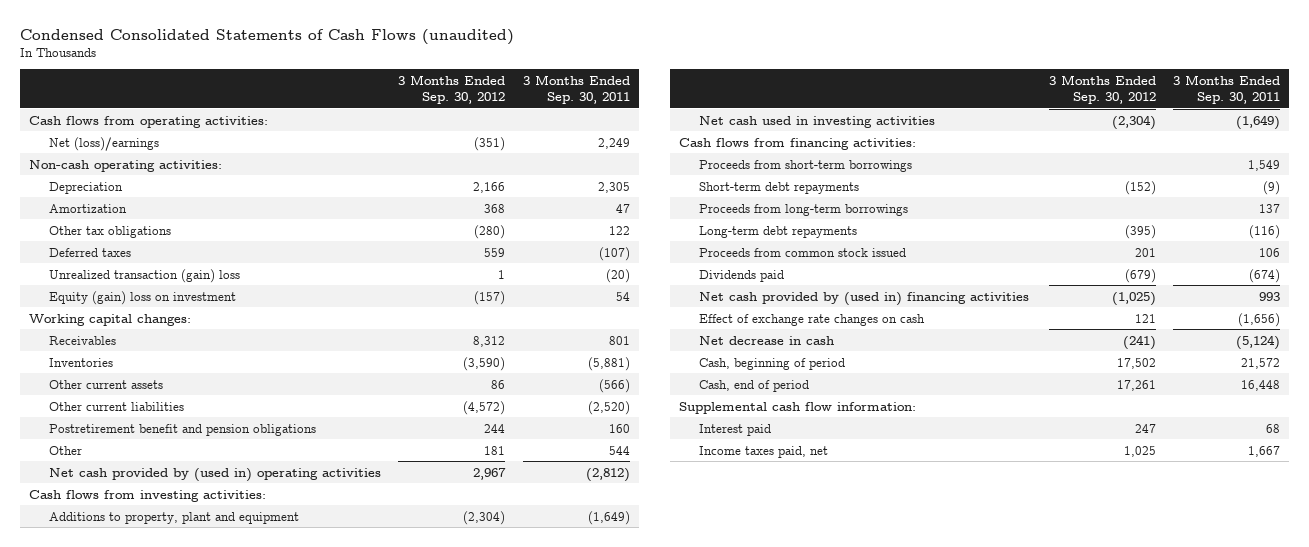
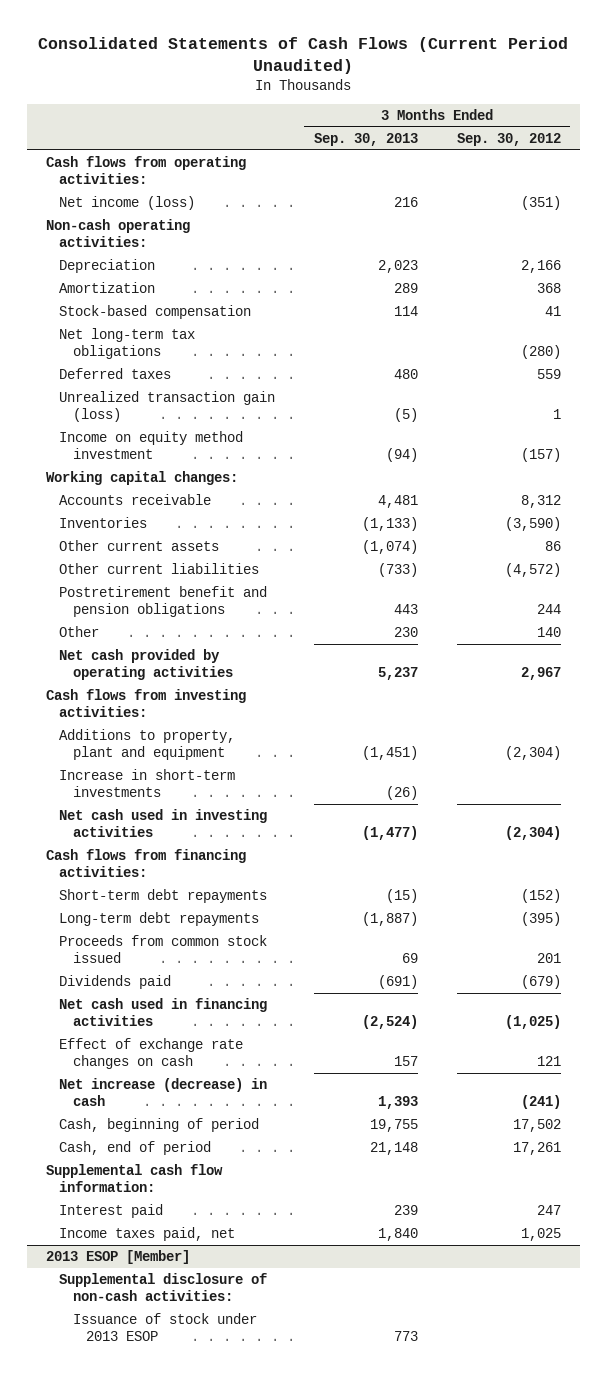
[20,28,515,45] Condensed Consolidated Statements of Cash Flows (unaudited) -> [38,36,569,74] Consolidated Statements of Cash Flows (Current Period Unaudited)
[523,74,631,105] 3 Months Ended Sep. 30, 2011 -> none
none -> [313,133,418,147] Sep. 30, 2013
[48,136,159,151] Net (loss)/earnings -> [59,196,196,211] Net income (loss)
none -> [59,305,252,320] Stock-based compensation
[48,225,171,238] Other tax obligations -> [59,328,196,359] Net long-term tax obligations
[48,268,240,283] Unrealized transaction (gain) loss -> [59,391,276,422] Unrealized transaction gain (loss)
[48,290,236,305] Equity (gain) loss on investment -> [59,431,244,459] Income on equity method investment
[48,335,116,345] Receivables -> [59,494,212,506] Accounts receivable
[484,445,506,455] 181 -> [536,627,561,638] 140
[48,467,381,482] Net cash provided by (used in) operating activities -> [59,649,233,680] Net cash provided by operating activities
none -> [59,769,236,797] Increase in short-term investments
[699,159,913,172] Proceeds from short-term borrowings -> none
[699,203,909,216] Proceeds from long-term borrowings -> none
[699,291,1030,306] Net cash provided by (used in) financing activities -> [59,998,268,1026] Net cash used in financing activities
[699,335,835,345] Net decrease in cash -> [59,1078,268,1106] Net increase (decrease) in cash
none -> [46,1250,191,1265] 2013 ESOP [Member]
none -> [59,1273,268,1301] Supplemental disclosure of non-cash activities:
none -> [72,1313,257,1341] Issuance of stock under 2013 ESOP

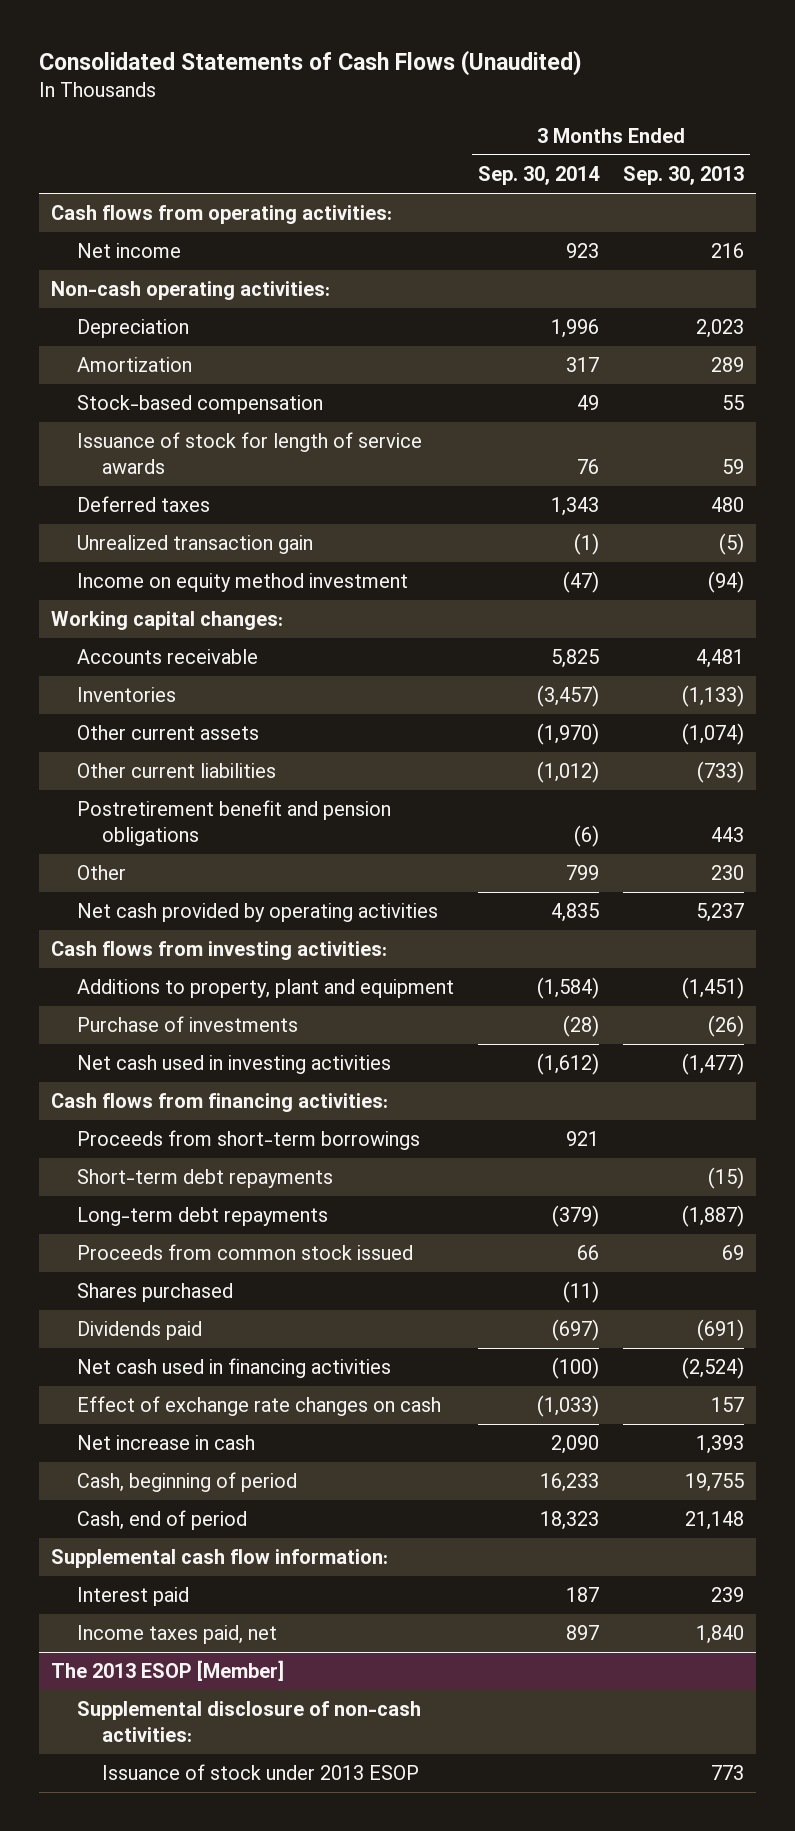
[38,36,569,74] Consolidated Statements of Cash Flows (Current Period Unaudited) -> [39,49,583,76] Consolidated Statements of Cash Flows (Unaudited)
[456,133,561,147] Sep. 30, 2012 -> none
none -> [477,166,600,186] Sep. 30, 2014
[59,196,196,211] Net income (loss) -> [76,243,181,259] Net income
[59,328,196,359] Net long-term tax obligations -> none
[393,306,418,317] 114 -> [721,395,744,411] 55
none -> [76,432,422,474] Issuance of stock for length of service awards
[59,391,276,422] Unrealized transaction gain (loss) -> [76,535,313,555] Unrealized transaction gain
[59,769,236,797] Increase in short-term investments -> none
none -> [76,1016,298,1033] Purchase of investments
none -> [76,1130,420,1151] Proceeds from short-term borrowings
none -> [76,1283,233,1303] Shares purchased
[59,1078,268,1106] Net increase (decrease) in cash -> [76,1435,255,1451] Net increase in cash
[46,1250,191,1265] 2013 ESOP [Member] -> [51,1660,285,1682] The 2013 ESOP [Member]

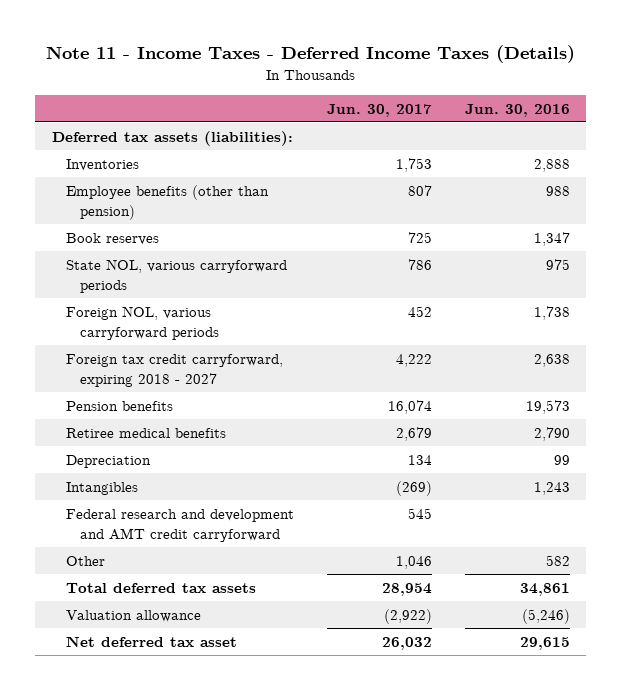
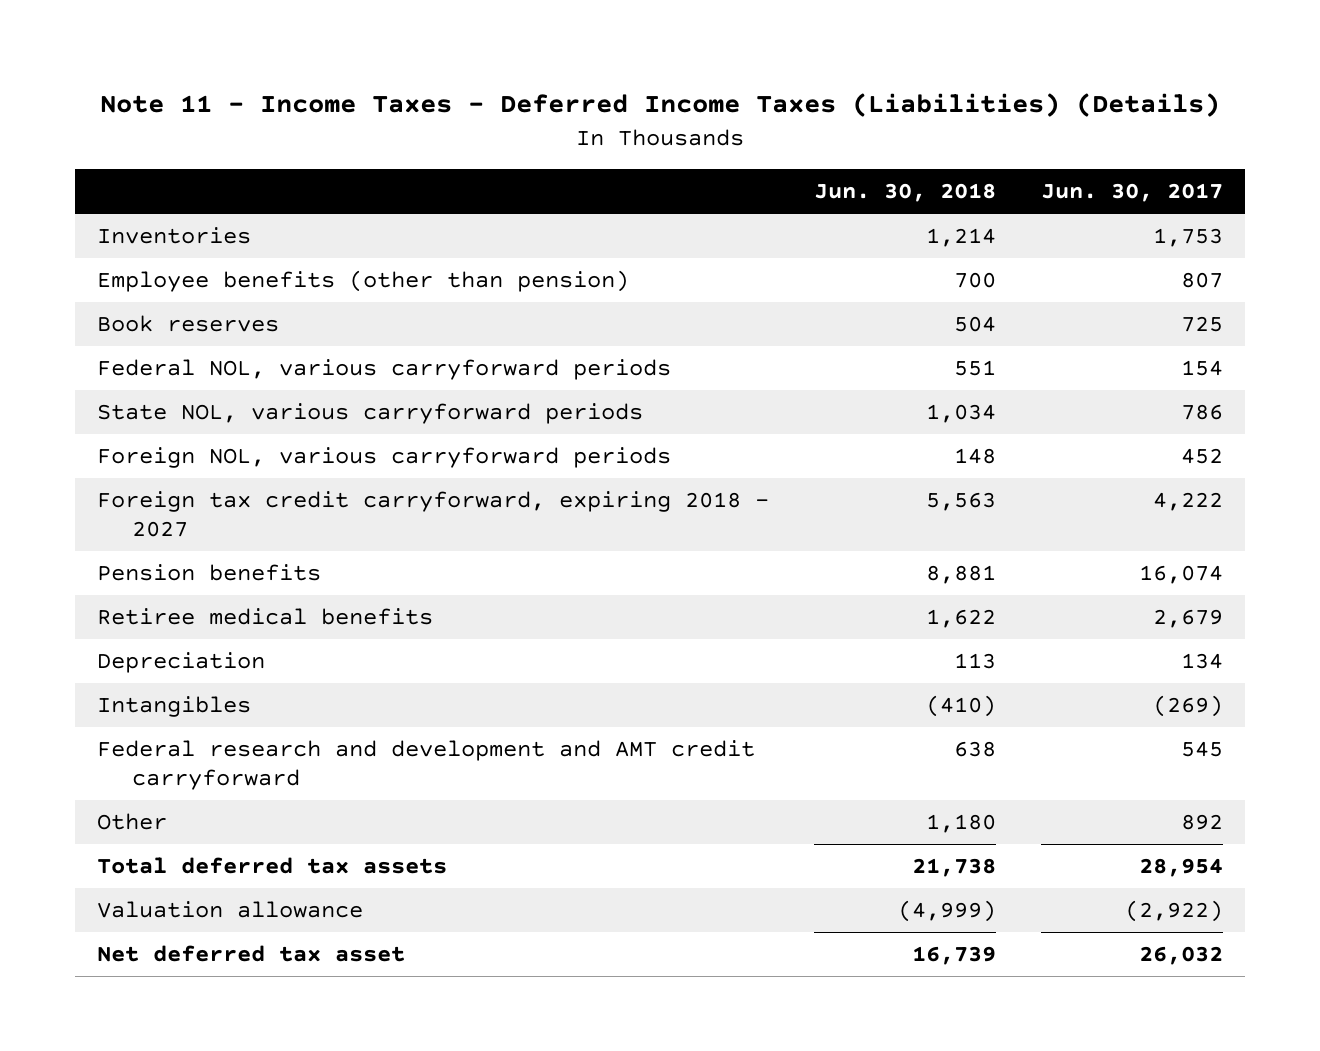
[45,44,575,63] Note 11 - Income Taxes - Deferred Income Taxes (Details) -> [99,93,1220,118] Note 11 - Income Taxes - Deferred Income Taxes (Liabilities) (Details)
[464,103,570,117] Jun. 30, 2016 -> none
none -> [813,182,996,202] Jun. 30, 2018
[51,130,293,146] Deferred tax assets (liabilities): -> none
none -> [97,359,672,381] Federal NOL, various carryforward periods
[395,555,432,569] 1,046 -> [1180,814,1223,831] 892

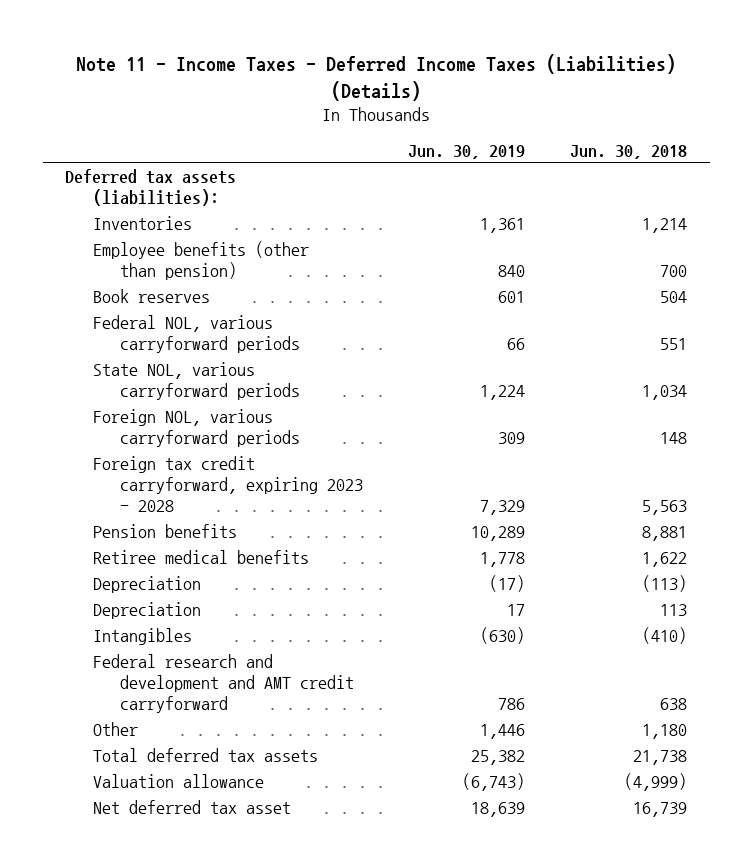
[1040,182,1223,202] Jun. 30, 2017 -> none
none -> [407,144,525,159] Jun. 30, 2019
none -> [65,169,237,207] Deferred tax assets (liabilities):
[97,491,770,537] Foreign tax credit carryforward, expiring 2018 - 2027 -> [92,456,363,513] Foreign tax credit carryforward, expiring 2023 - 2028
none -> [92,576,201,594] Depreciation

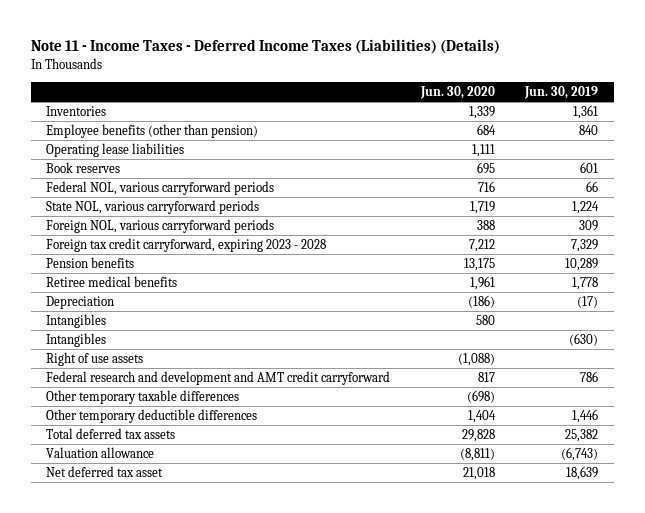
[570,144,688,159] Jun. 30, 2018 -> none
none -> [419,85,495,99] Jun. 30, 2020
[65,169,237,207] Deferred tax assets (liabilities): -> none
none -> [46,143,185,158] Operating lease liabilities
[92,602,201,620] Depreciation -> none
none -> [46,314,107,329] Intangibles
none -> [46,352,144,367] Right of use assets
none -> [46,390,240,405] Other temporary taxable differences
[92,722,138,737] Other -> [46,409,258,424] Other temporary deductible differences

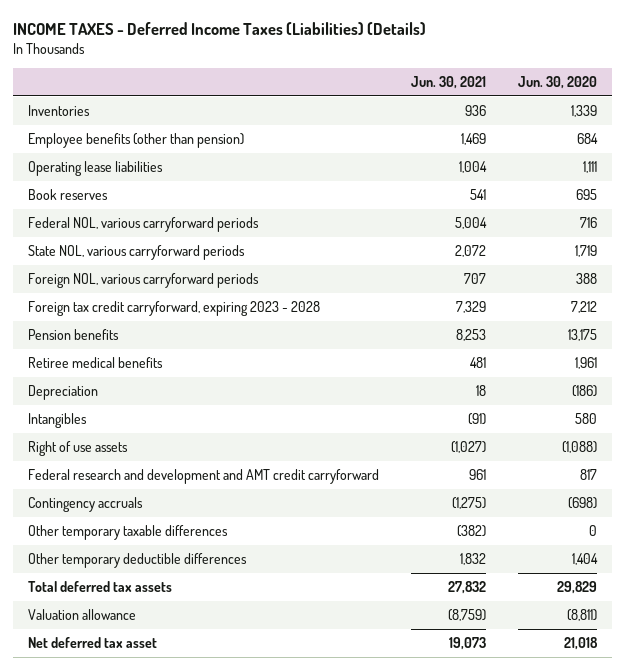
[31,39,501,55] Note 11 - Income Taxes - Deferred Income Taxes (Liabilities) (Details) -> [12,21,426,35] INCOME TAXES - Deferred Income Taxes (Liabilities) (Details)
[524,85,599,99] Jun. 30, 2019 -> none
none -> [411,75,487,89] Jun. 30, 2021
[46,333,107,348] Intangibles -> none
none -> [28,497,144,513] Contingency accruals
[466,390,495,404] (698) -> [588,525,597,537] 0
[461,429,495,443] 29,828 -> [556,581,597,595] 29,829

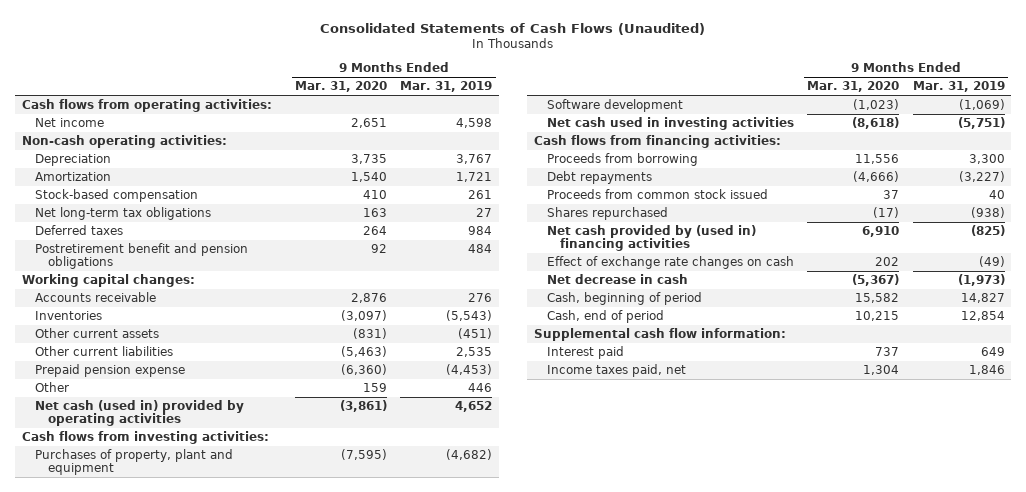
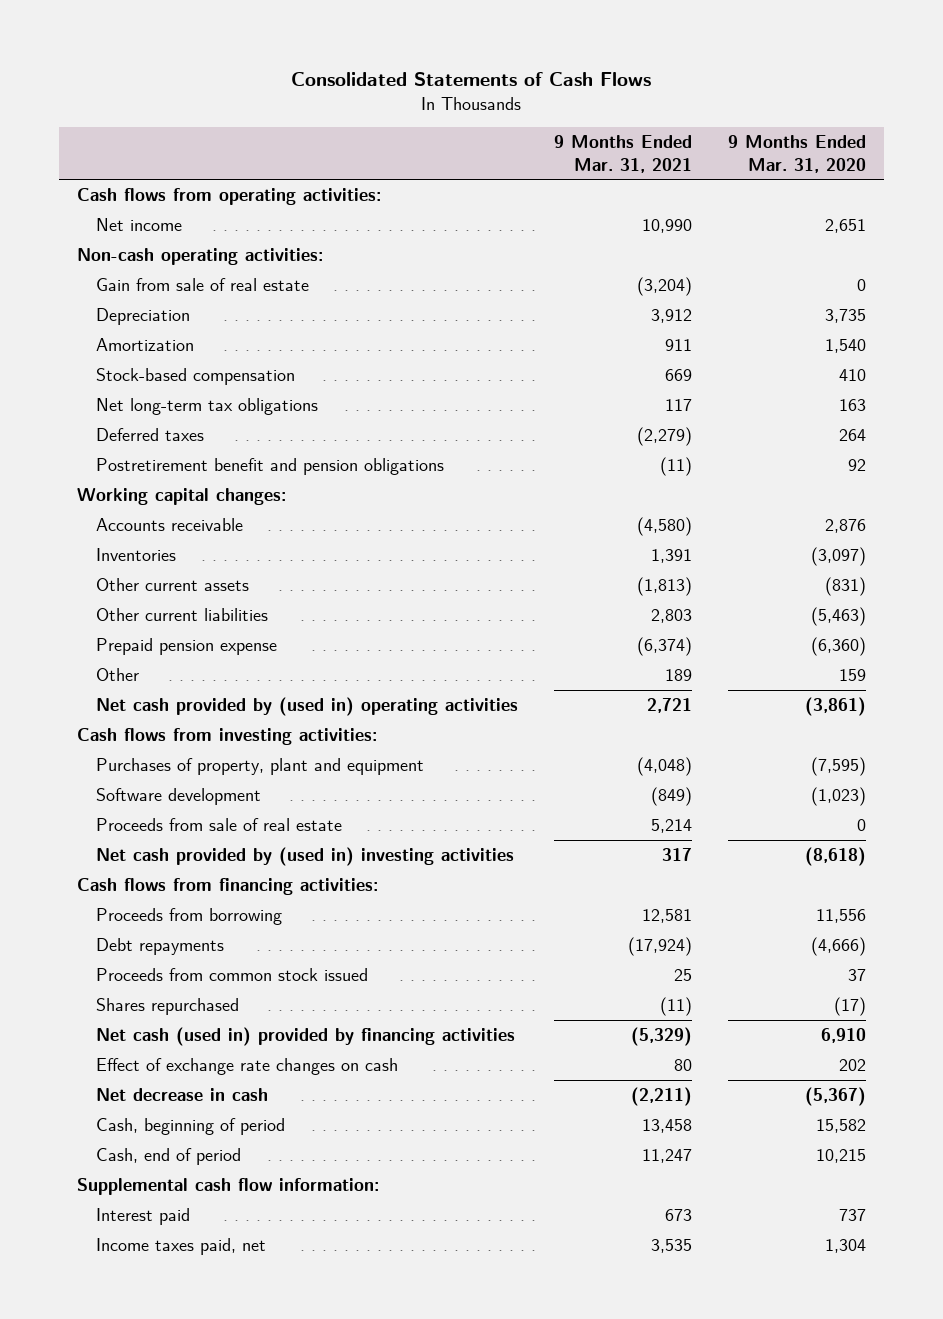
[320,22,706,35] Consolidated Statements of Cash Flows (Unaudited) -> [291,72,652,87] Consolidated Statements of Cash Flows
[400,81,493,93] Mar. 31, 2019 -> none
none -> [554,135,693,173] 9 Months Ended Mar. 31, 2021
none -> [96,277,310,291] Gain from sale of real estate
[34,400,244,427] Net cash (used in) provided by operating activities -> [96,696,519,716] Net cash provided by (used in) operating activities
none -> [96,817,343,831] Proceeds from sale of real estate
[547,117,795,131] Net cash used in investing activities -> [96,846,515,866] Net cash provided by (used in) investing activities
[547,225,757,252] Net cash provided by (used in) financing activities -> [96,1026,516,1046] Net cash (used in) provided by financing activities

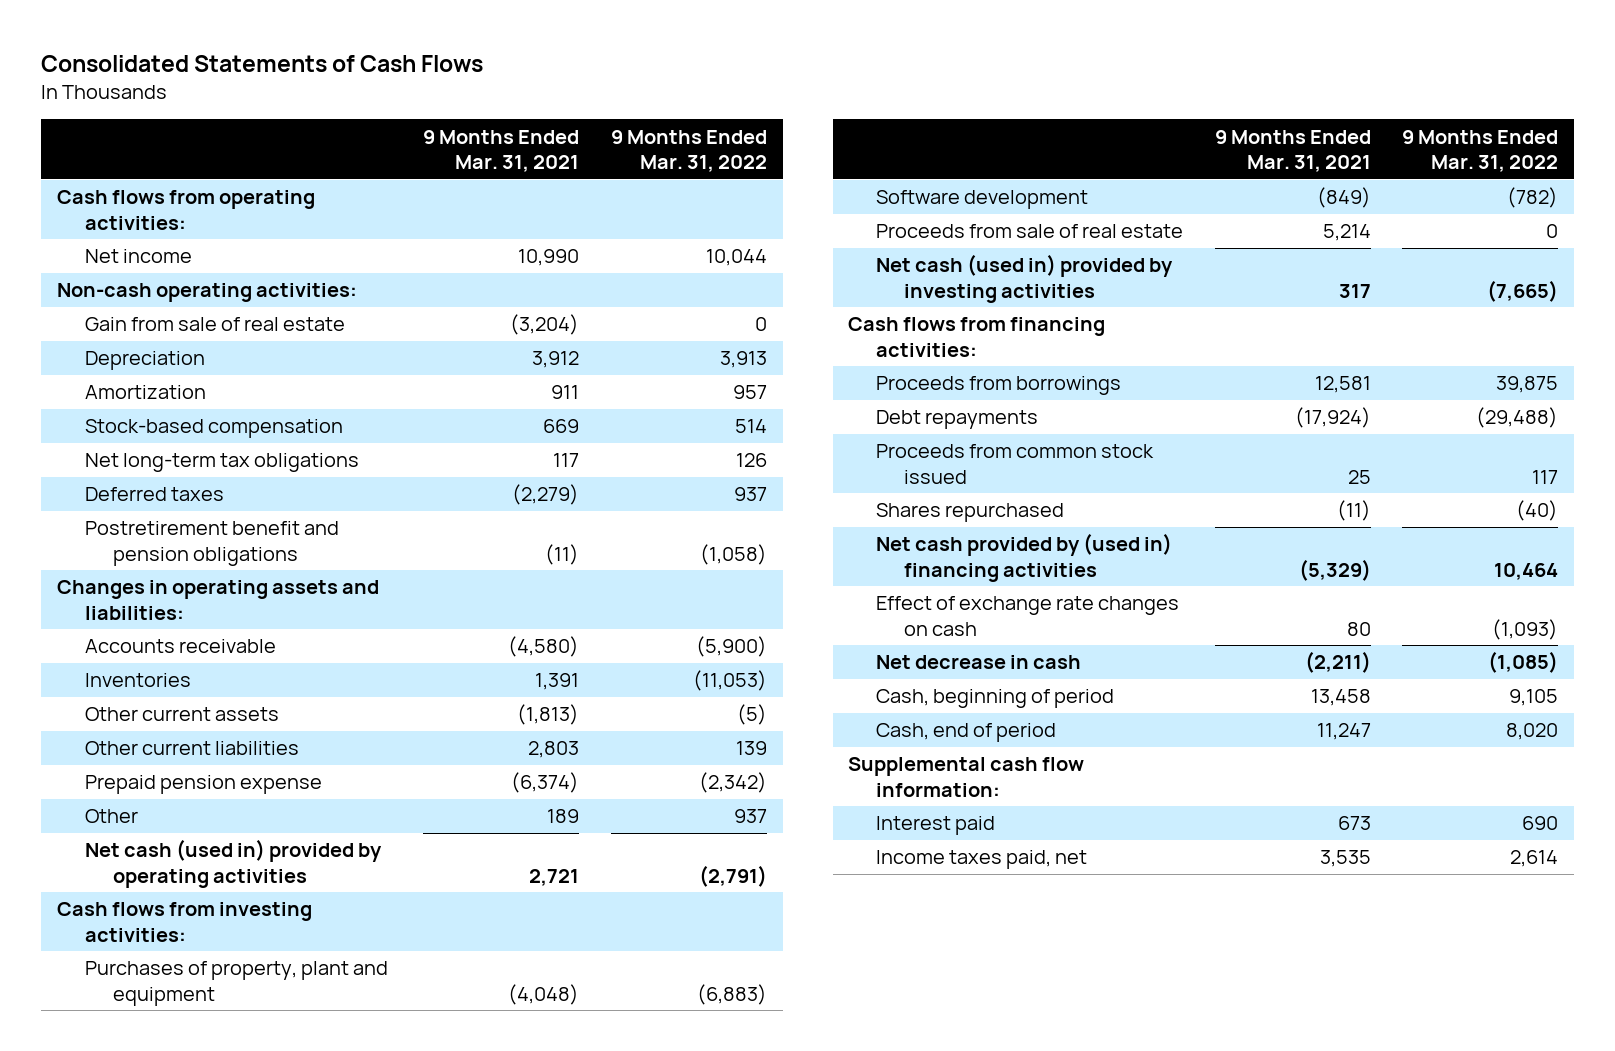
[727,135,866,173] 9 Months Ended Mar. 31, 2020 -> none
none -> [610,129,767,173] 9 Months Ended Mar. 31, 2022
[76,487,286,505] Working capital changes: -> [57,580,380,620] Changes in operating assets and liabilities:
[96,696,519,716] Net cash provided by (used in) operating activities -> [84,839,382,888] Net cash (used in) provided by operating activities
[96,846,515,866] Net cash provided by (used in) investing activities -> [876,254,1174,303] Net cash (used in) provided by investing activities
[96,907,283,925] Proceeds from borrowing -> [876,376,1122,396] Proceeds from borrowings
[96,1026,516,1046] Net cash (used in) provided by financing activities -> [876,533,1173,582] Net cash provided by (used in) financing activities

